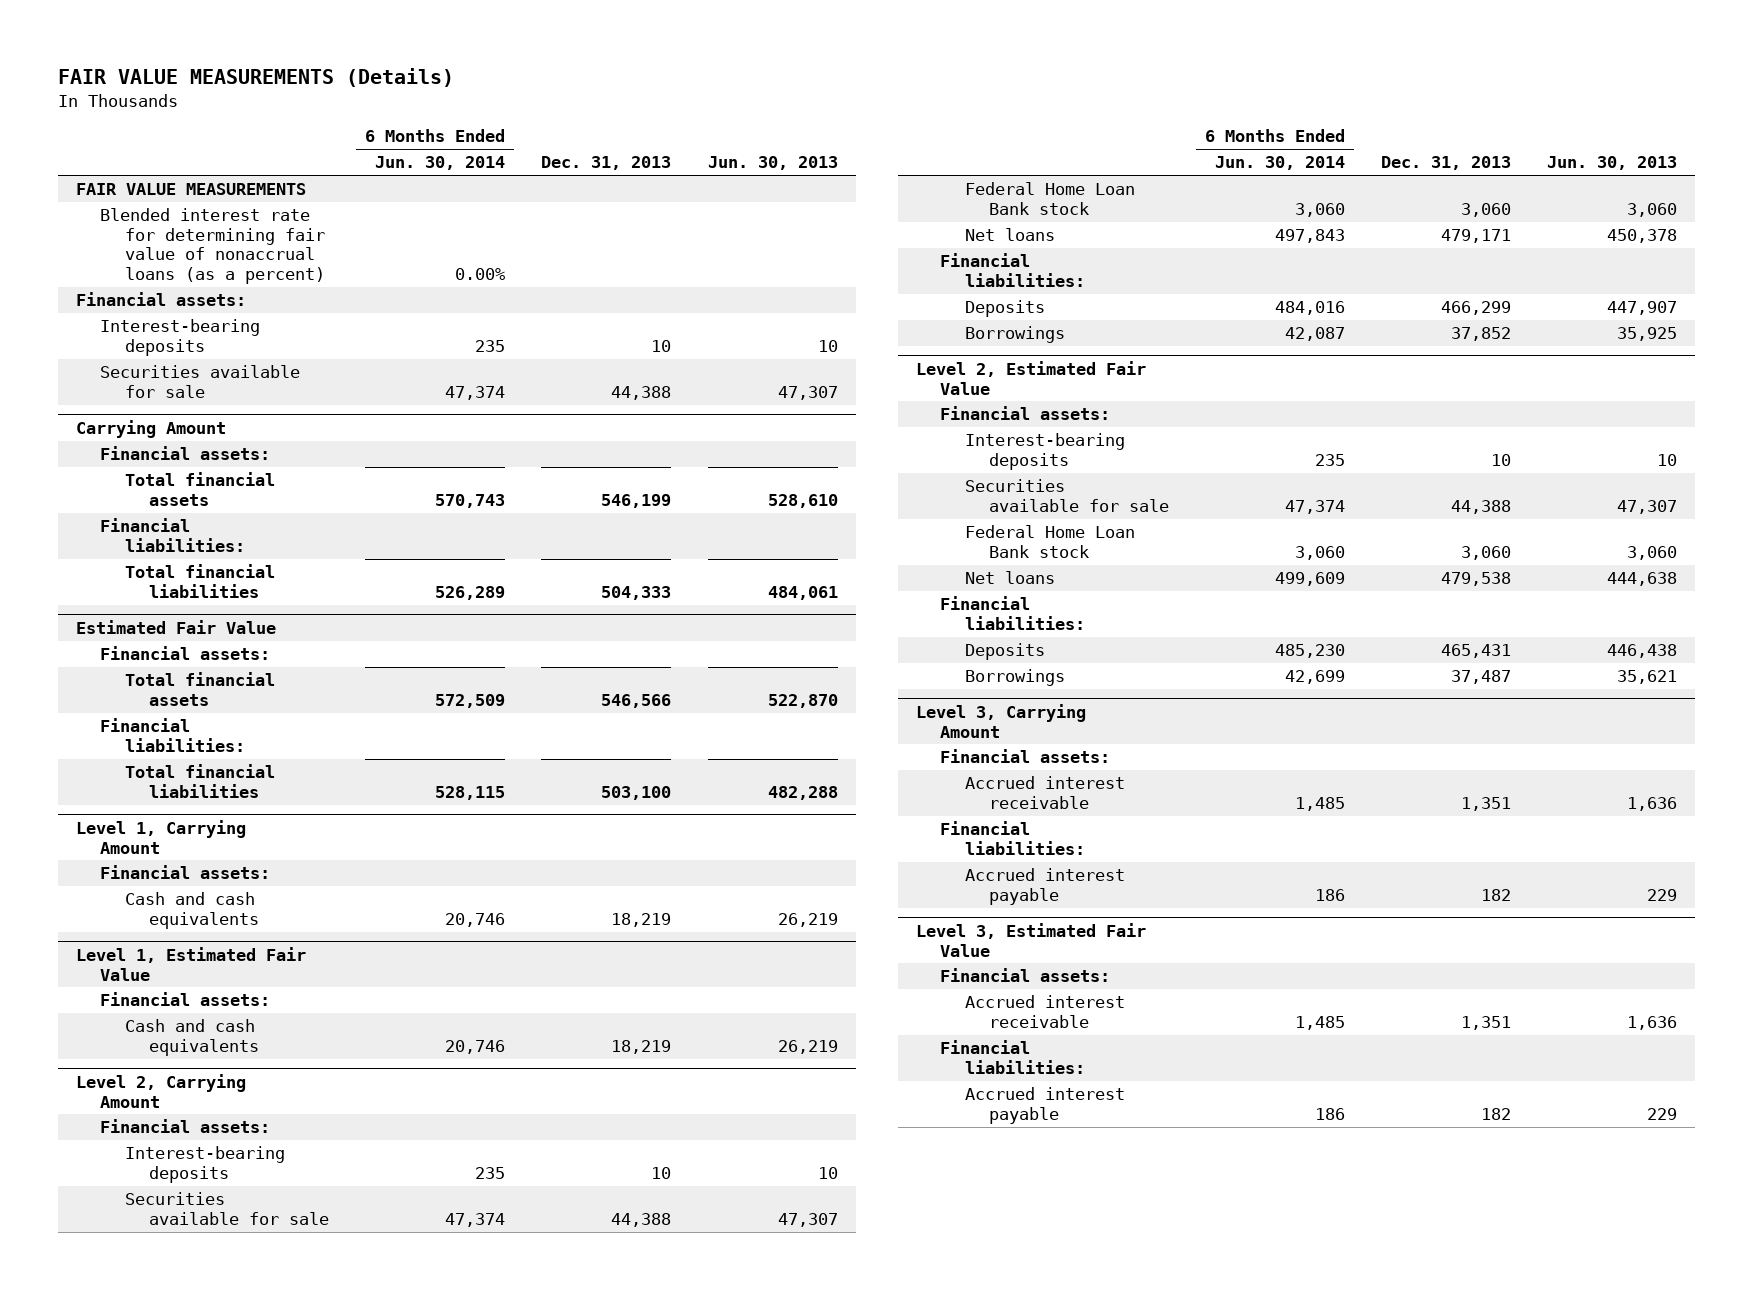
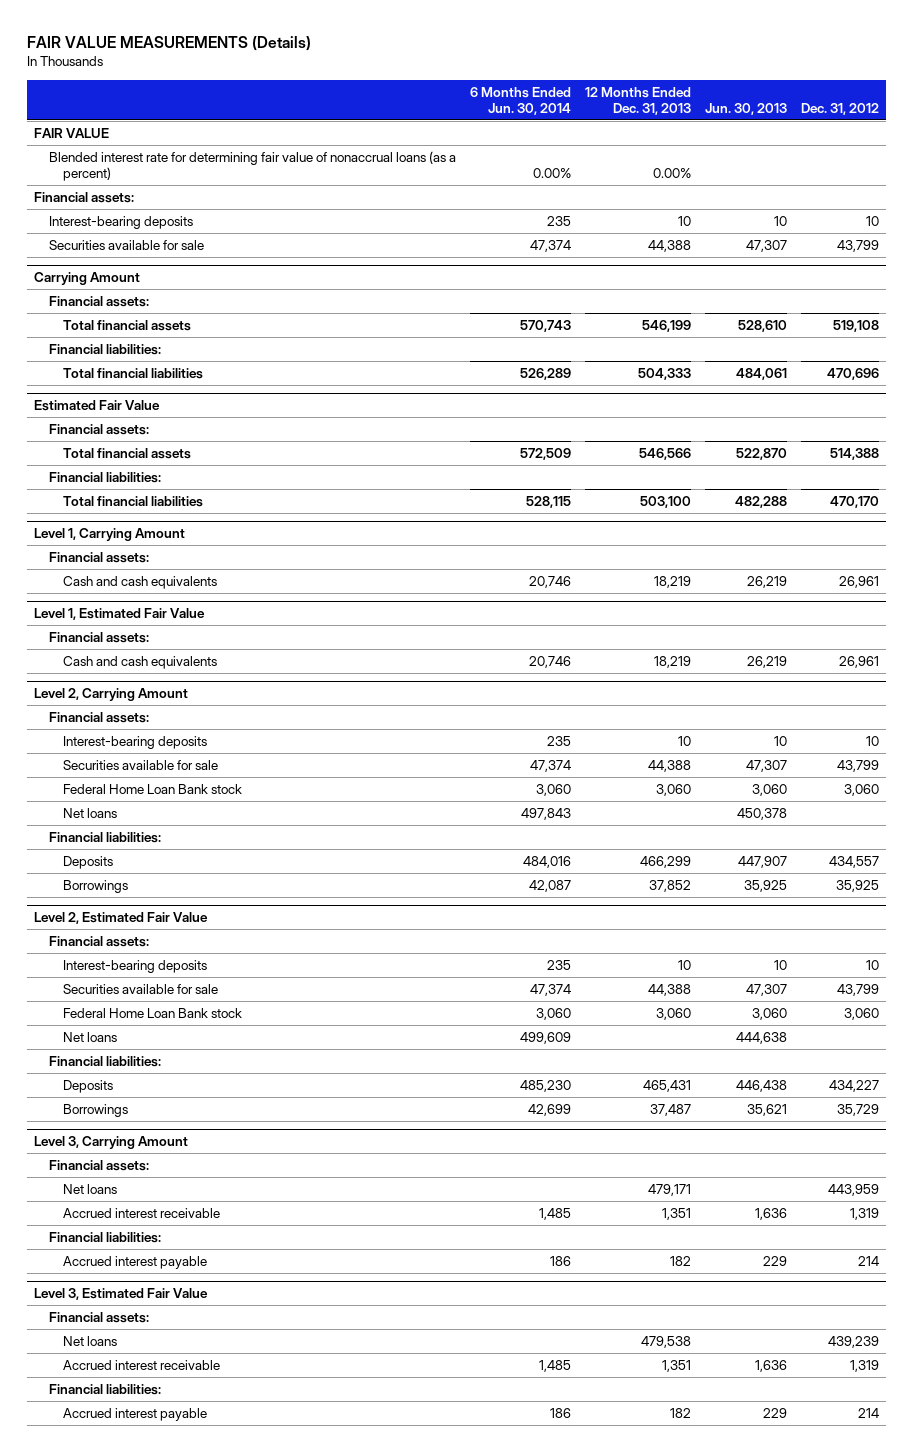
[541,156,672,171] Dec. 31, 2013 -> none
none -> [584,86,691,115] 12 Months Ended Dec. 31, 2013
none -> [801,102,880,115] Dec. 31, 2012
[75,183,306,196] FAIR VALUE MEASUREMENTS -> [33,127,109,138] FAIR VALUE
none -> [63,1183,118,1194] Net loans
none -> [63,1335,118,1346] Net loans

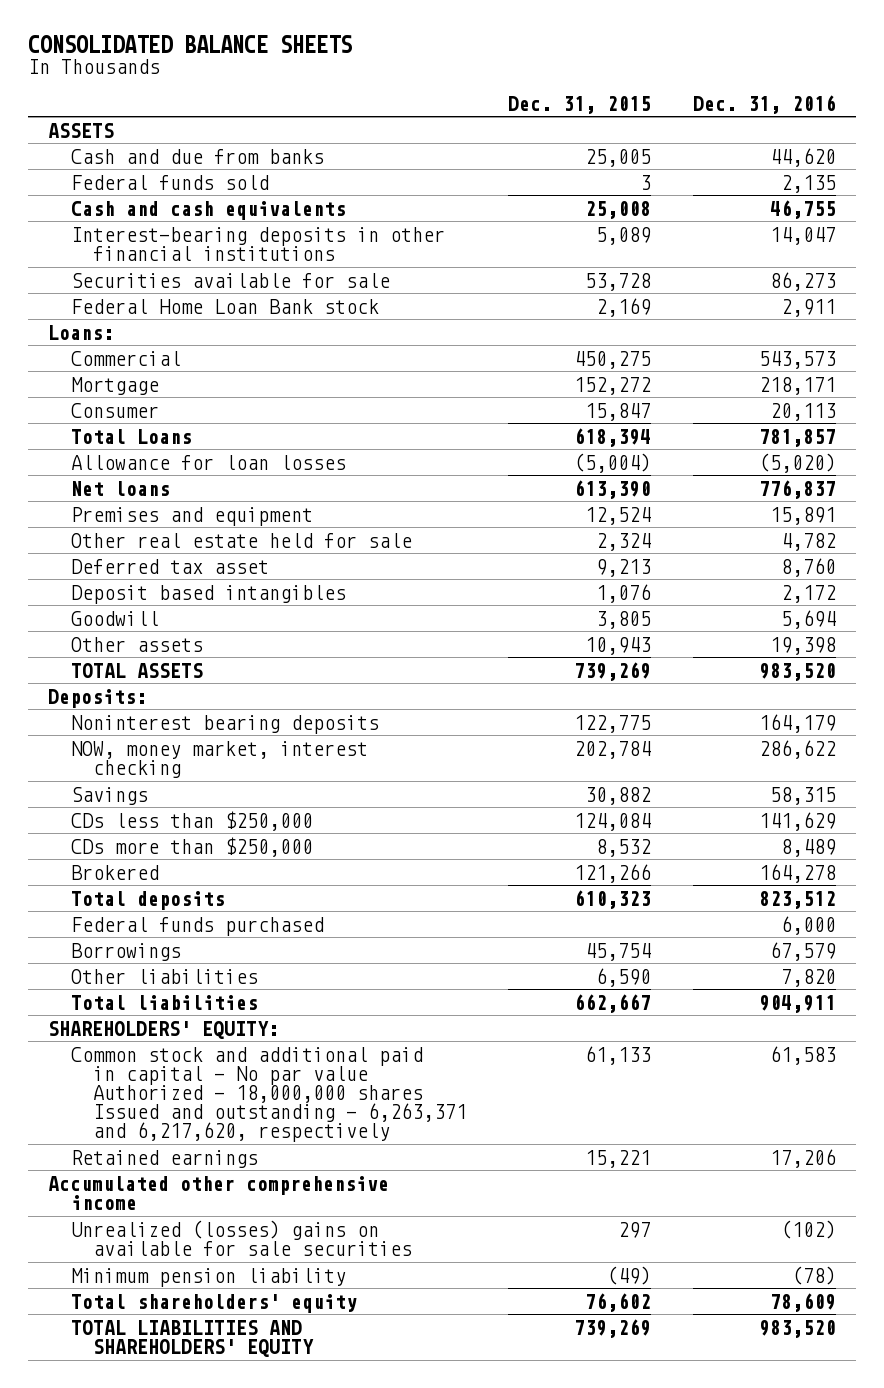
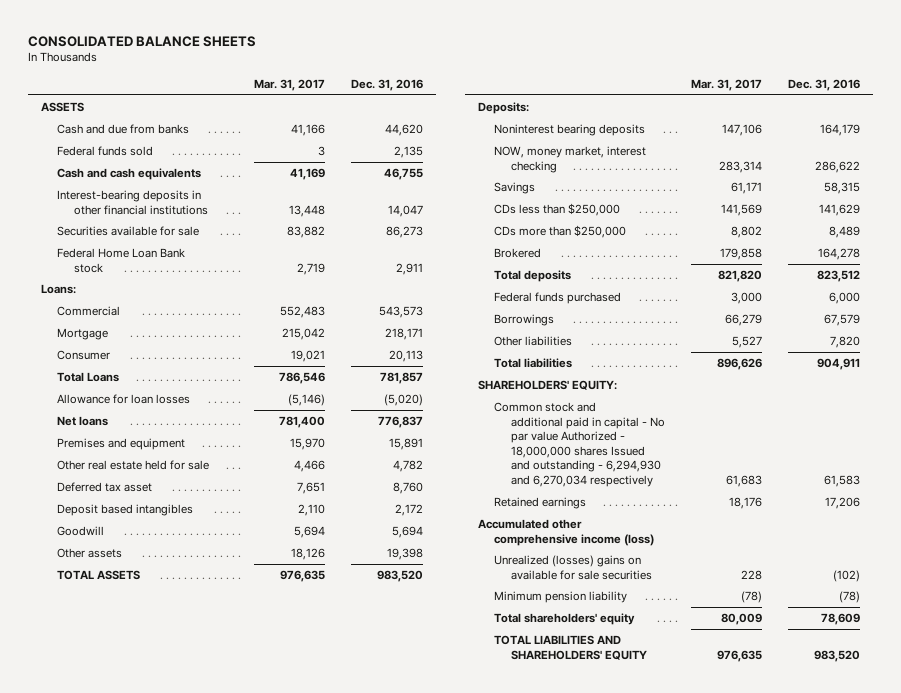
[508,95,652,114] Dec. 31, 2015 -> none
none -> [253,78,325,91] Mar. 31, 2017
[70,1046,467,1142] Common stock and additional paid in capital - No par value Authorized - 18,000,000 shares Issued and outstanding - 6,263,371 and 6,217,620, respectively -> [494,401,666,487] Common stock and additional paid in capital - No par value Authorized - 18,000,000 shares Issued and outstanding - 6,294,930 and 6,270,034 respectively
[48,1175,390,1210] Accumulated other comprehensive income -> [477,518,655,546] Accumulated other comprehensive income (loss)

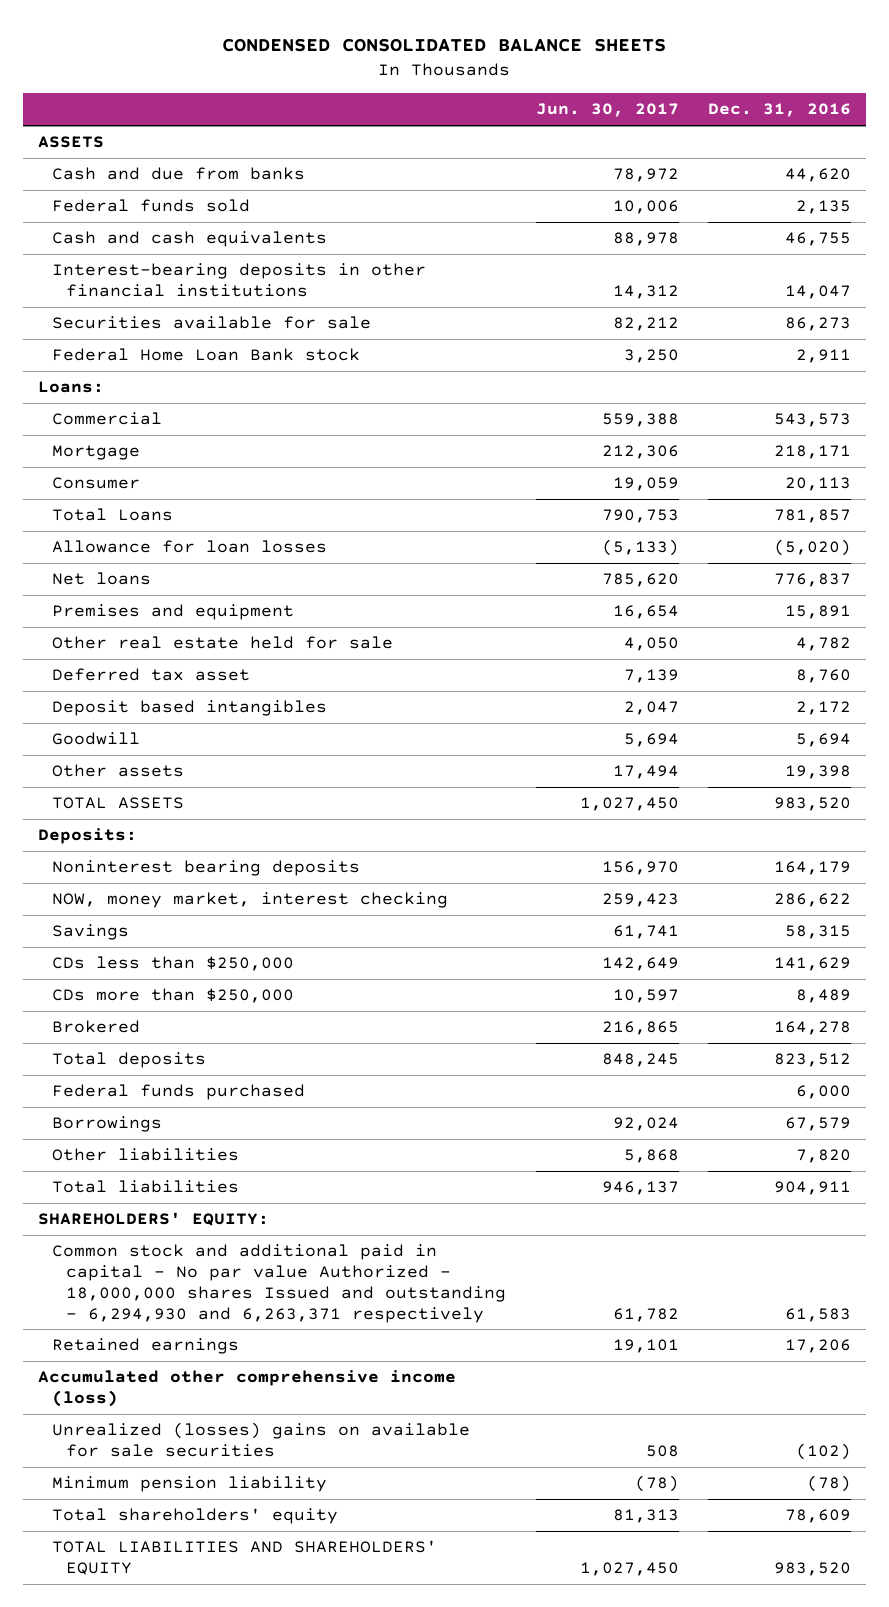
[27,35,256,47] CONSOLIDATED BALANCE SHEETS -> [222,38,667,53] CONDENSED CONSOLIDATED BALANCE SHEETS
[253,78,325,91] Mar. 31, 2017 -> none
none -> [535,103,679,118] Jun. 30, 2017
[494,401,666,487] Common stock and additional paid in capital - No par value Authorized - 18,000,000 shares Issued and outstanding - 6,294,930 and 6,270,034 respectively -> [52,1244,507,1323] Common stock and additional paid in capital - No par value Authorized - 18,000,000 shares Issued and outstanding - 6,294,930 and 6,263,371 respectively

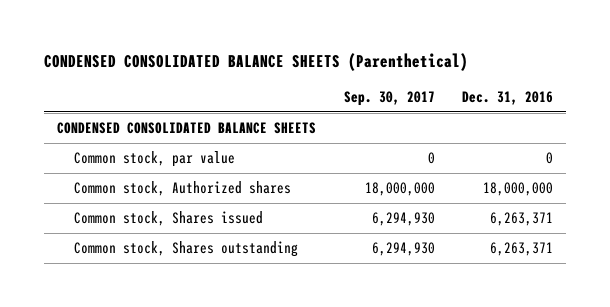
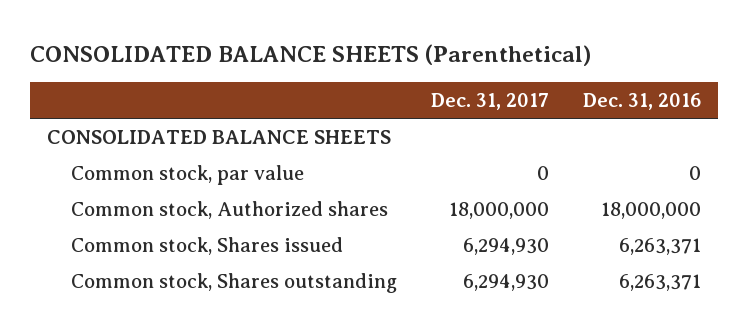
[43,52,468,71] CONDENSED CONSOLIDATED BALANCE SHEETS (Parenthetical) -> [30,43,592,66] CONSOLIDATED BALANCE SHEETS (Parenthetical)
[343,90,435,106] Sep. 30, 2017 -> none
none -> [430,92,549,110] Dec. 31, 2017
[57,122,317,135] CONDENSED CONSOLIDATED BALANCE SHEETS -> [47,130,392,145] CONSOLIDATED BALANCE SHEETS

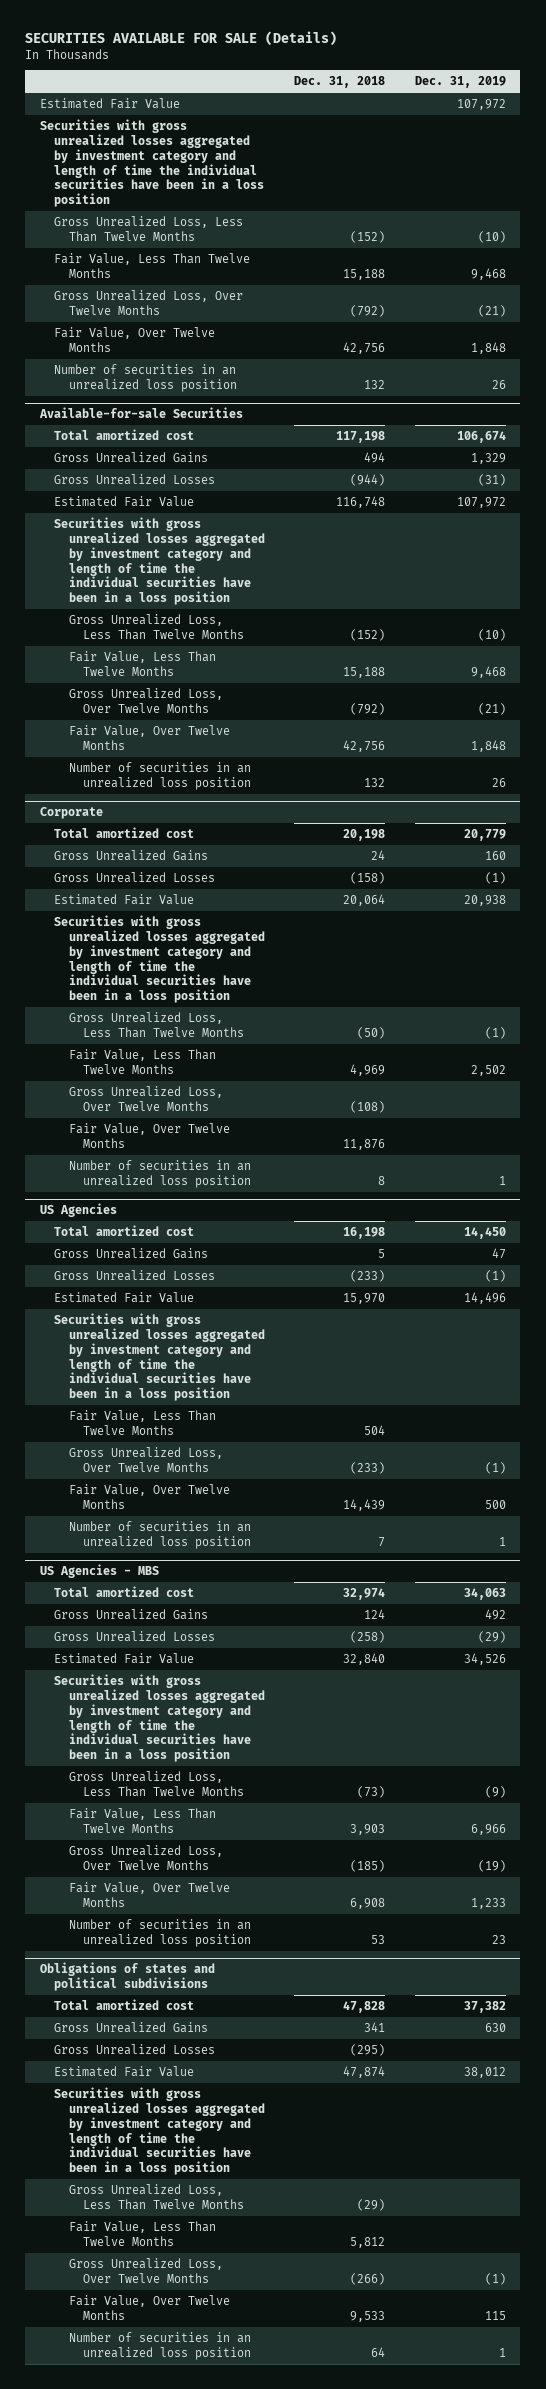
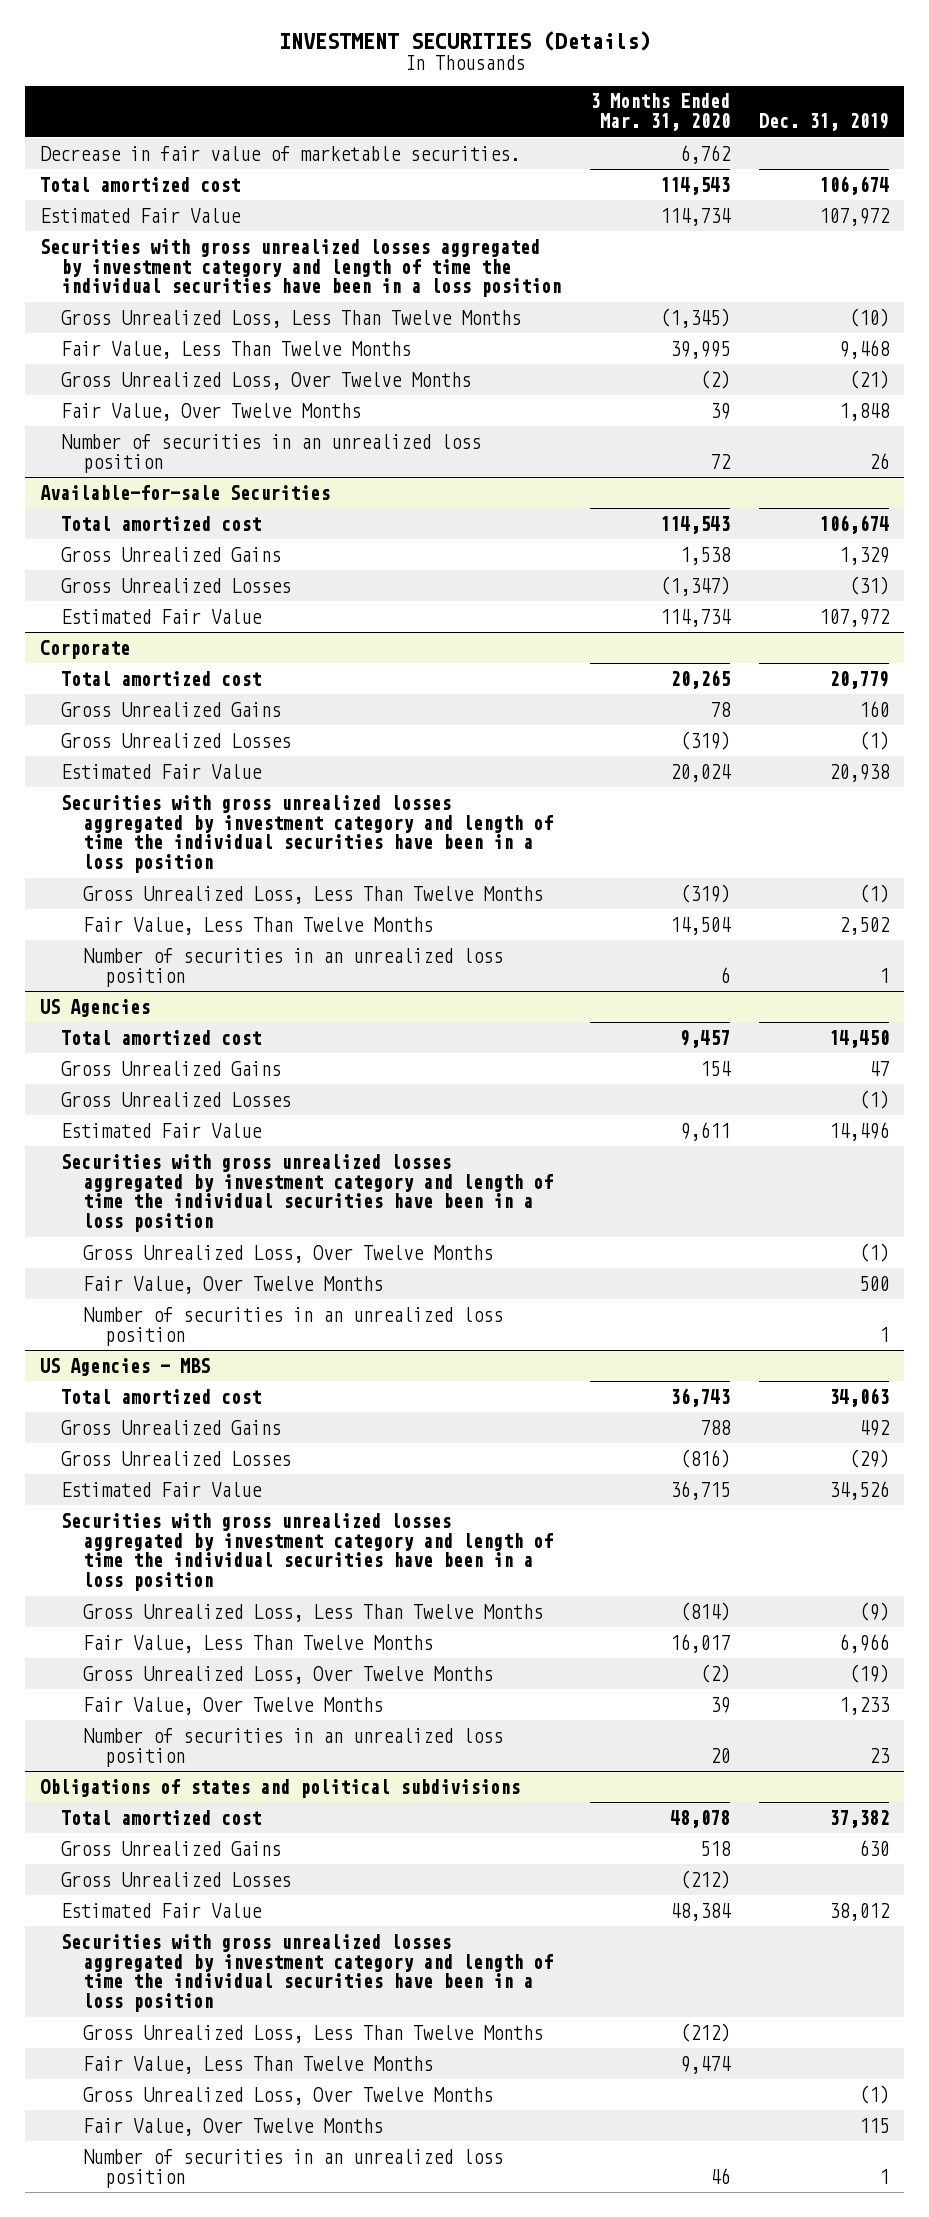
[25,31,338,47] SECURITIES AVAILABLE FOR SALE (Details) -> [278,31,651,52] INVESTMENT SECURITIES (Details)
[294,76,386,89] Dec. 31, 2018 -> none
none -> [590,93,731,132] 3 Months Ended Mar. 31, 2020
none -> [39,145,520,161] Decrease in fair value of marketable securities.
none -> [39,176,240,192] Total amortized cost
[54,516,265,606] Securities with gross unrealized losses aggregated by investment category and length of time the individual securities have been in a loss position -> none
[68,613,244,640] Gross Unrealized Loss, Less Than Twelve Months -> none
[68,650,216,676] Fair Value, Less Than Twelve Months -> none
[68,687,223,713] Gross Unrealized Loss, Over Twelve Months -> none
[68,724,230,750] Fair Value, Over Twelve Months -> none
[68,761,251,790] Number of securities in an unrealized loss position -> none
[68,1085,223,1111] Gross Unrealized Loss, Over Twelve Months -> none
[68,1122,230,1148] Fair Value, Over Twelve Months -> none
[68,1409,216,1435] Fair Value, Less Than Twelve Months -> none

